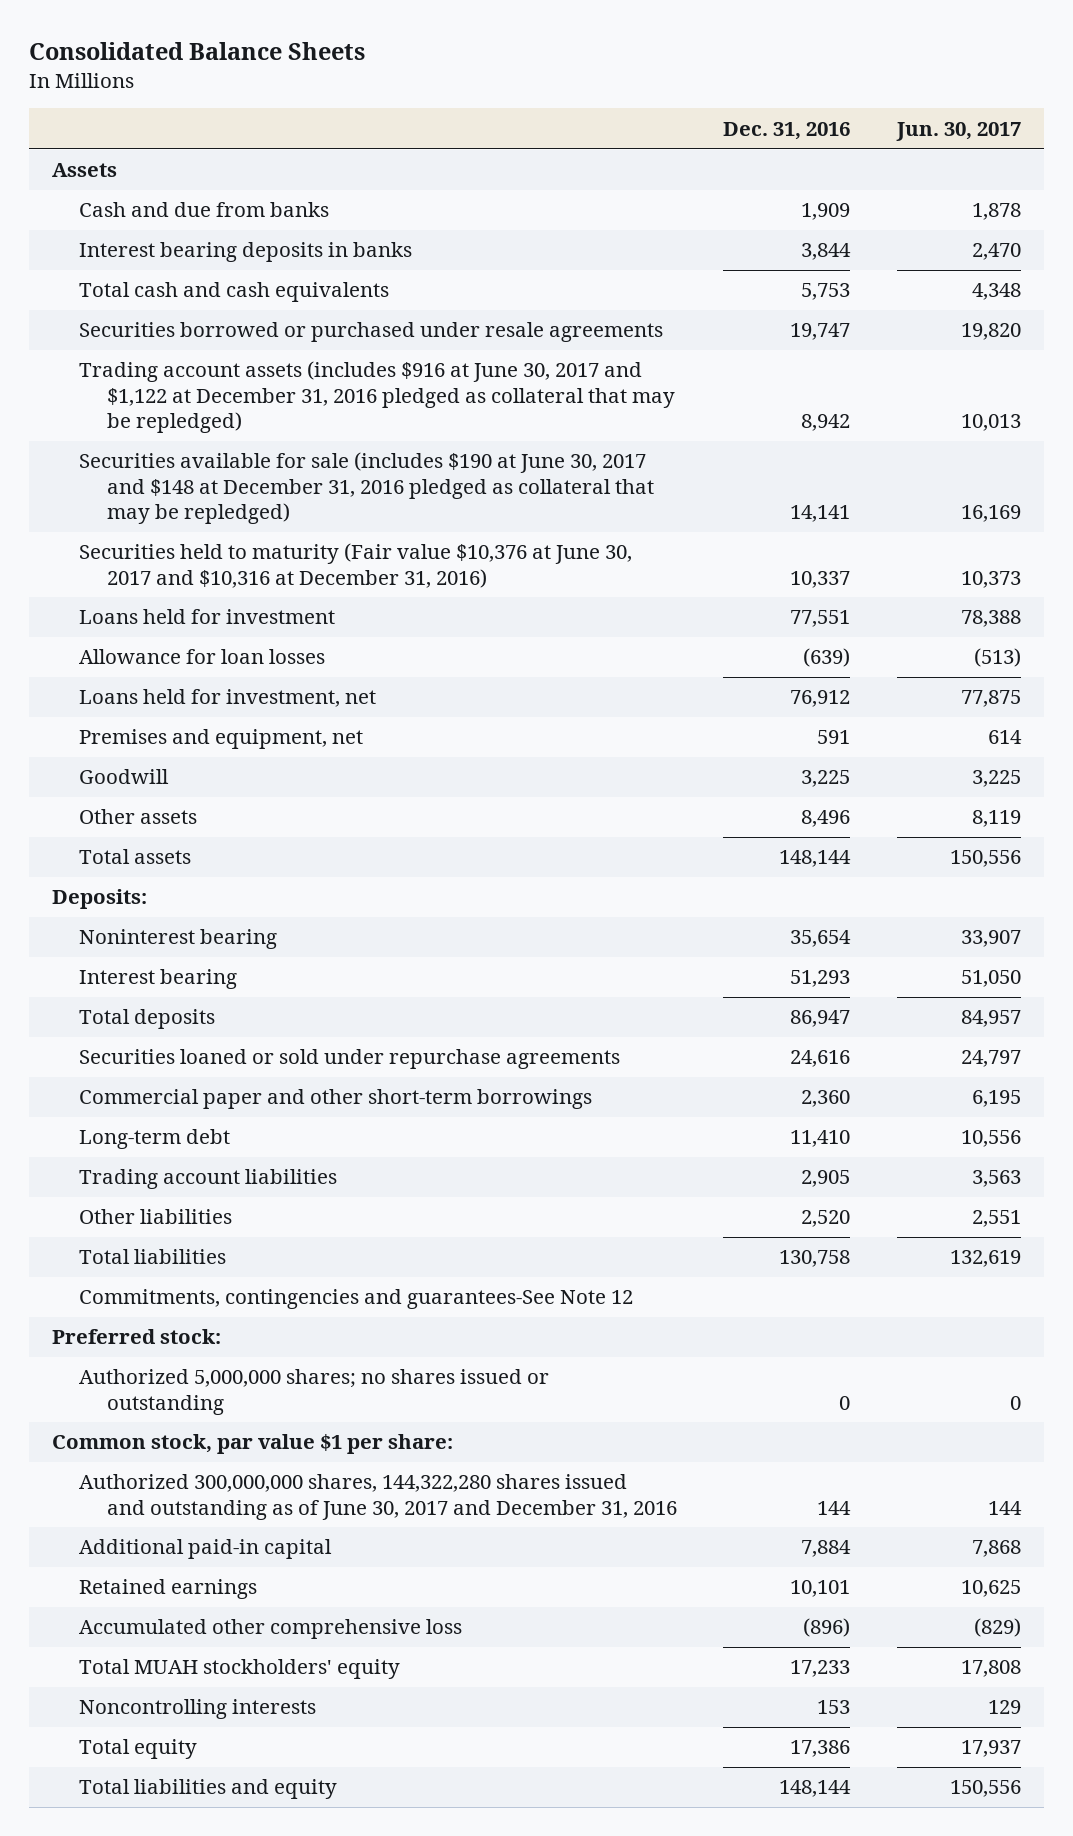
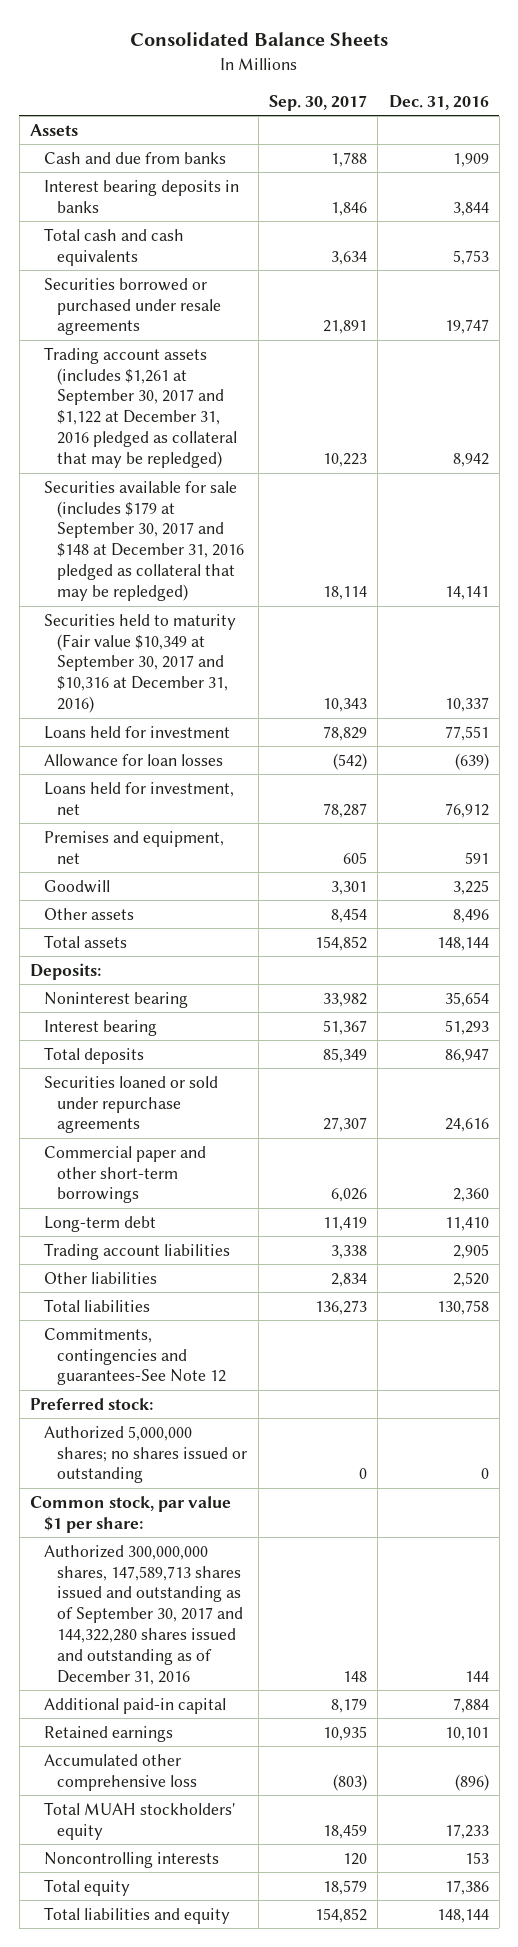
[896,121,1022,141] Jun. 30, 2017 -> none
none -> [268,94,367,111] Sep. 30, 2017
[79,361,675,434] Trading account assets (includes $916 at June 30, 2017 and $1,122 at December 31, 2016 pledged as collateral that may be repledged) -> [43,346,238,469] Trading account assets (includes $1,261 at September 30, 2017 and $1,122 at December 31, 2016 pledged as collateral that may be repledged)
[79,452,654,525] Securities available for sale (includes $190 at June 30, 2017 and $148 at December 31, 2016 pledged as collateral that may be repledged) -> [43,480,245,602] Securities available for sale (includes $179 at September 30, 2017 and $148 at December 31, 2016 pledged as collateral that may be repledged)
[79,543,633,588] Securities held to maturity (Fair value $10,376 at June 30, 2017 and $10,316 at December 31, 2016) -> [43,613,236,714] Securities held to maturity (Fair value $10,349 at September 30, 2017 and $10,316 at December 31, 2016)
[79,1474,677,1520] Authorized 300,000,000 shares, 144,322,280 shares issued and outstanding as of June 30, 2017 and December 31, 2016 -> [43,1544,244,1686] Authorized 300,000,000 shares, 147,589,713 shares issued and outstanding as of September 30, 2017 and 144,322,280 shares issued and outstanding as of December 31, 2016

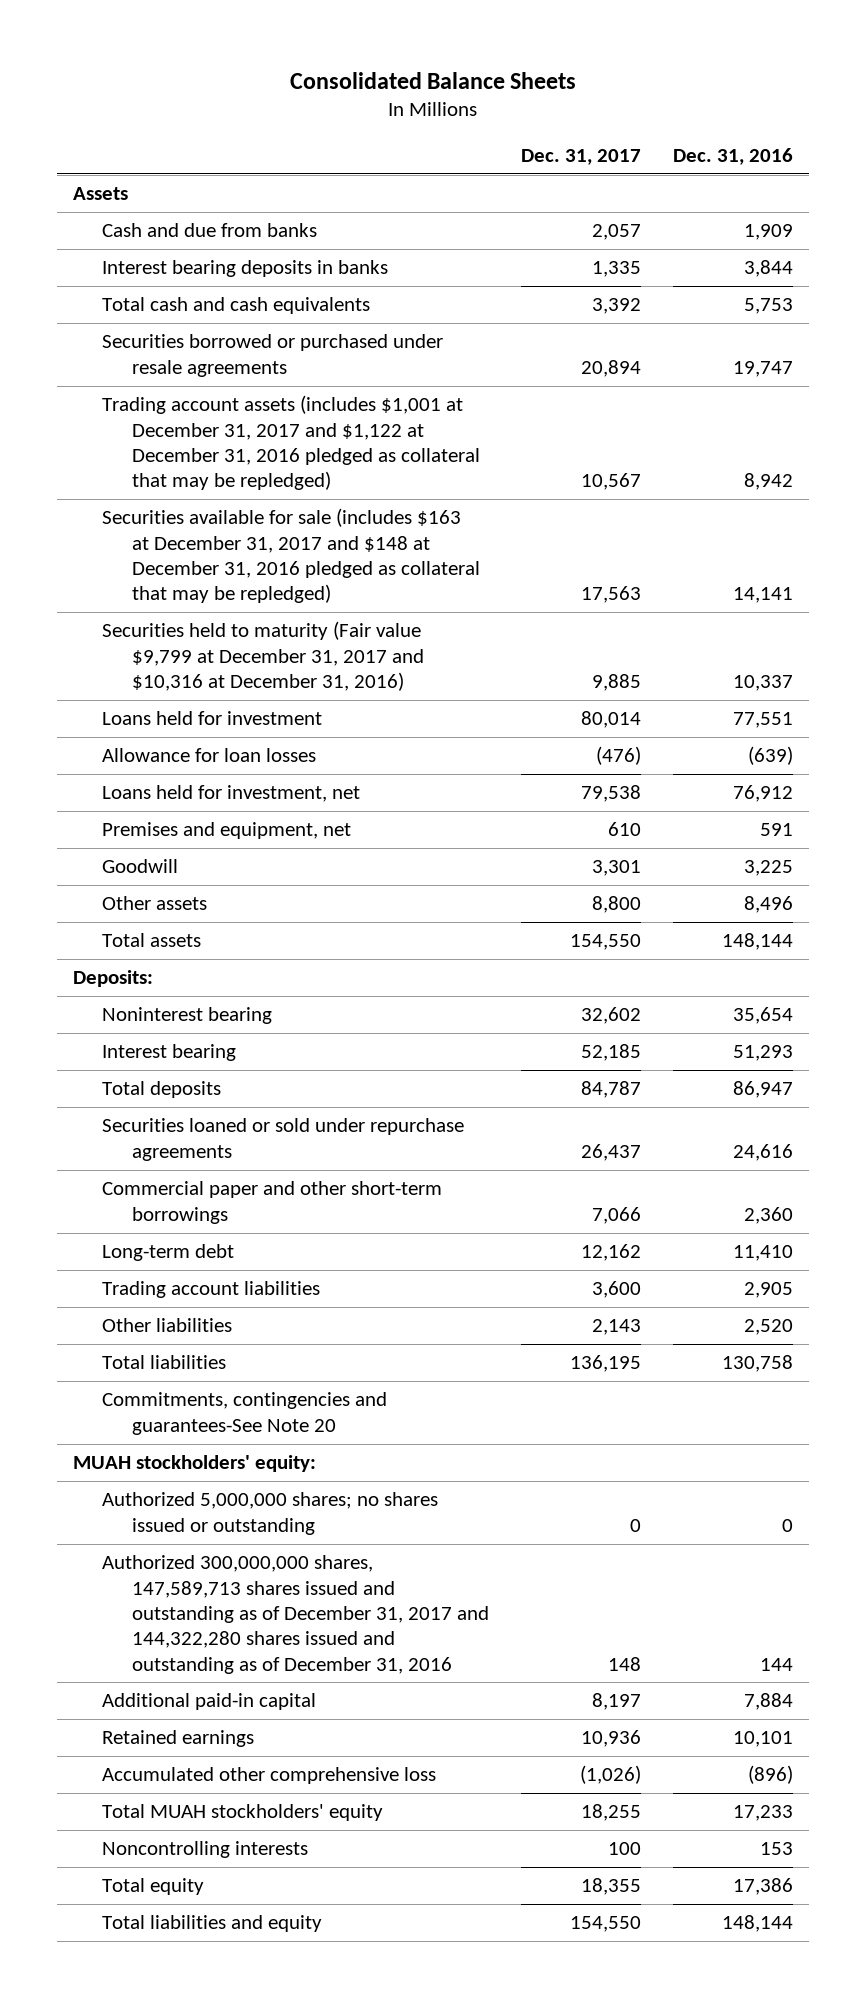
[268,94,367,111] Sep. 30, 2017 -> none
none -> [520,148,641,165] Dec. 31, 2017
[43,346,238,469] Trading account assets (includes $1,261 at September 30, 2017 and $1,122 at December 31, 2016 pledged as collateral that may be repledged) -> [102,395,480,491] Trading account assets (includes $1,001 at December 31, 2017 and $1,122 at December 31, 2016 pledged as collateral that may be repledged)
[43,480,245,602] Securities available for sale (includes $179 at September 30, 2017 and $148 at December 31, 2016 pledged as collateral that may be repledged) -> [102,508,480,604] Securities available for sale (includes $163 at December 31, 2017 and $148 at December 31, 2016 pledged as collateral that may be repledged)
[43,613,236,714] Securities held to maturity (Fair value $10,349 at September 30, 2017 and $10,316 at December 31, 2016) -> [102,621,424,691] Securities held to maturity (Fair value $9,799 at December 31, 2017 and $10,316 at December 31, 2016)
[29,1397,153,1410] Preferred stock: -> none
[43,1327,227,1386] Commitments, contingencies and guarantees-See Note 12 -> [102,1392,388,1435] Commitments, contingencies and guarantees-See Note 20
none -> [72,1455,316,1473] MUAH stockholders' equity:
[29,1495,231,1533] Common stock, par value $1 per share: -> none
[43,1544,244,1686] Authorized 300,000,000 shares, 147,589,713 shares issued and outstanding as of September 30, 2017 and 144,322,280 shares issued and outstanding as of December 31, 2016 -> [102,1555,489,1674] Authorized 300,000,000 shares, 147,589,713 shares issued and outstanding as of December 31, 2017 and 144,322,280 shares issued and outstanding as of December 31, 2016

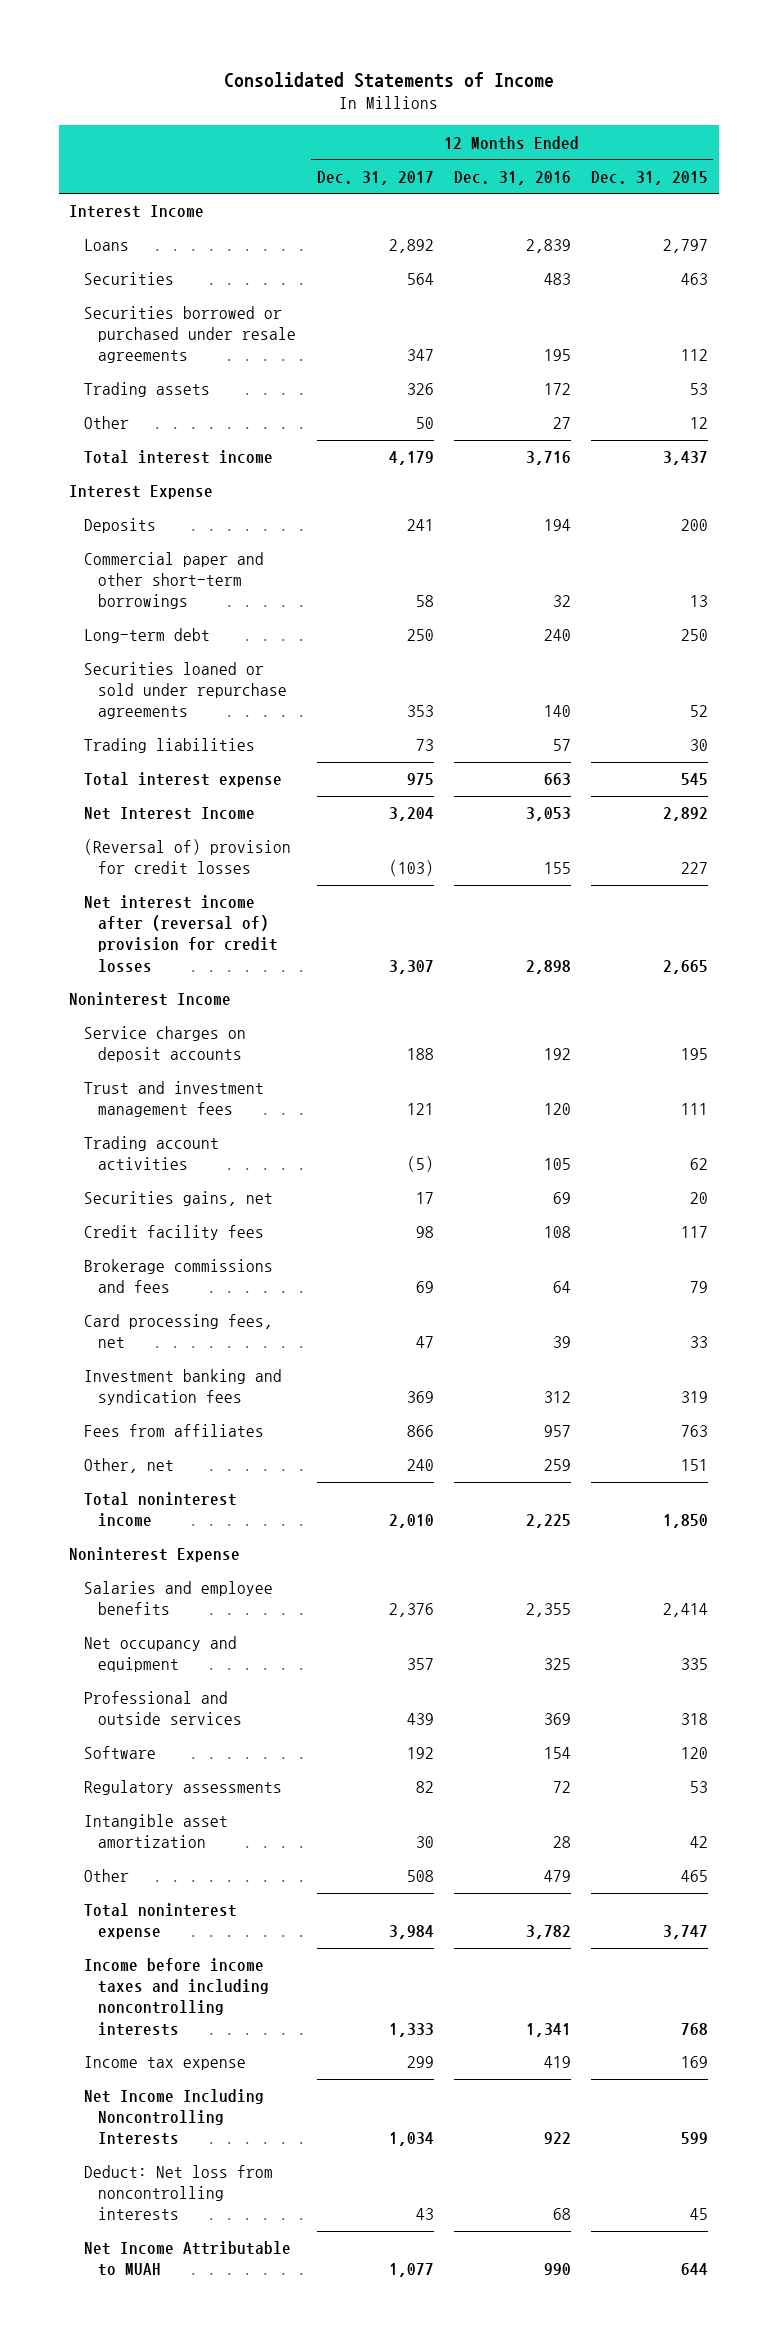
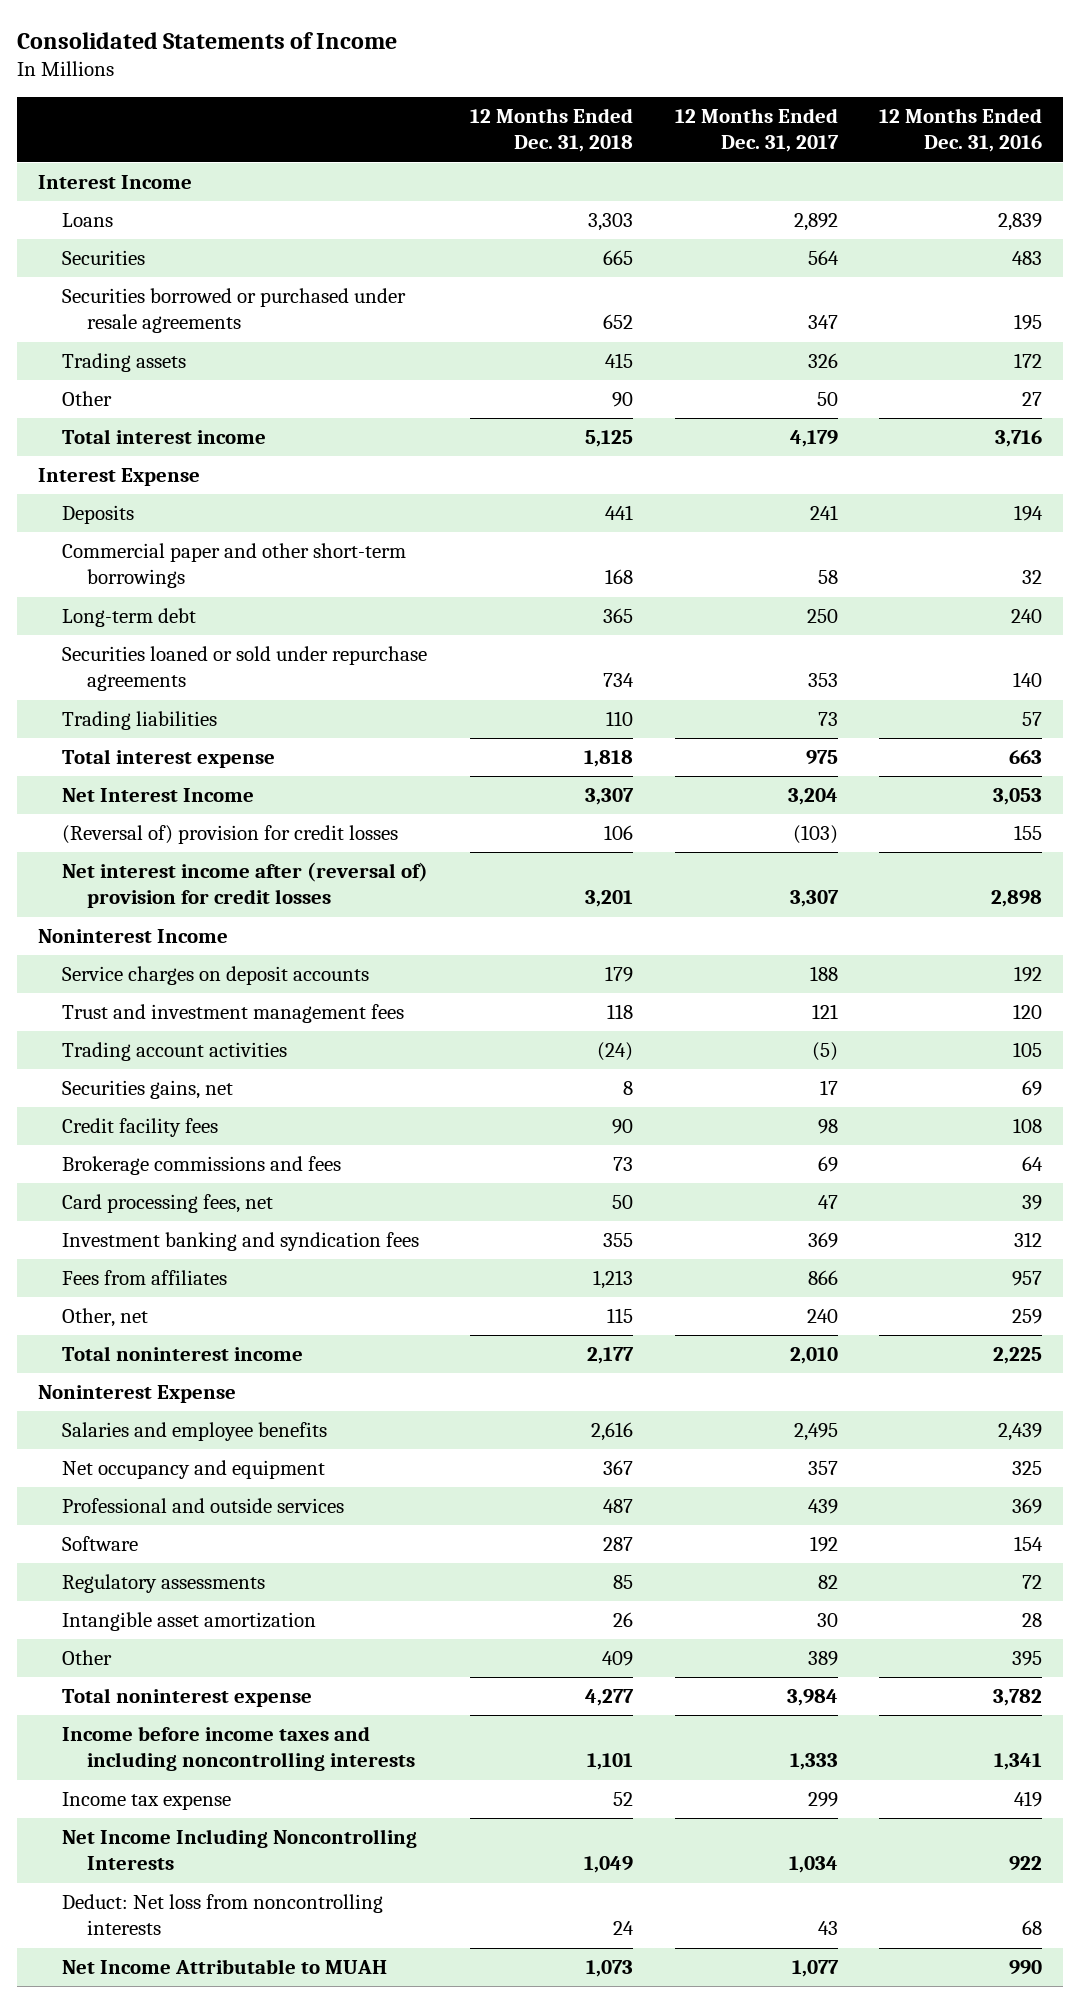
[591,170,709,185] Dec. 31, 2015 -> none
none -> [469,108,633,153] 12 Months Ended Dec. 31, 2018
[388,1603,434,1618] 2,376 -> [793,1423,838,1442] 2,495
[525,1603,571,1618] 2,355 -> [998,1423,1043,1442] 2,439
[406,1870,434,1883] 508 -> [807,1651,838,1667] 389
[543,1870,571,1883] 479 -> [1012,1651,1043,1667] 395

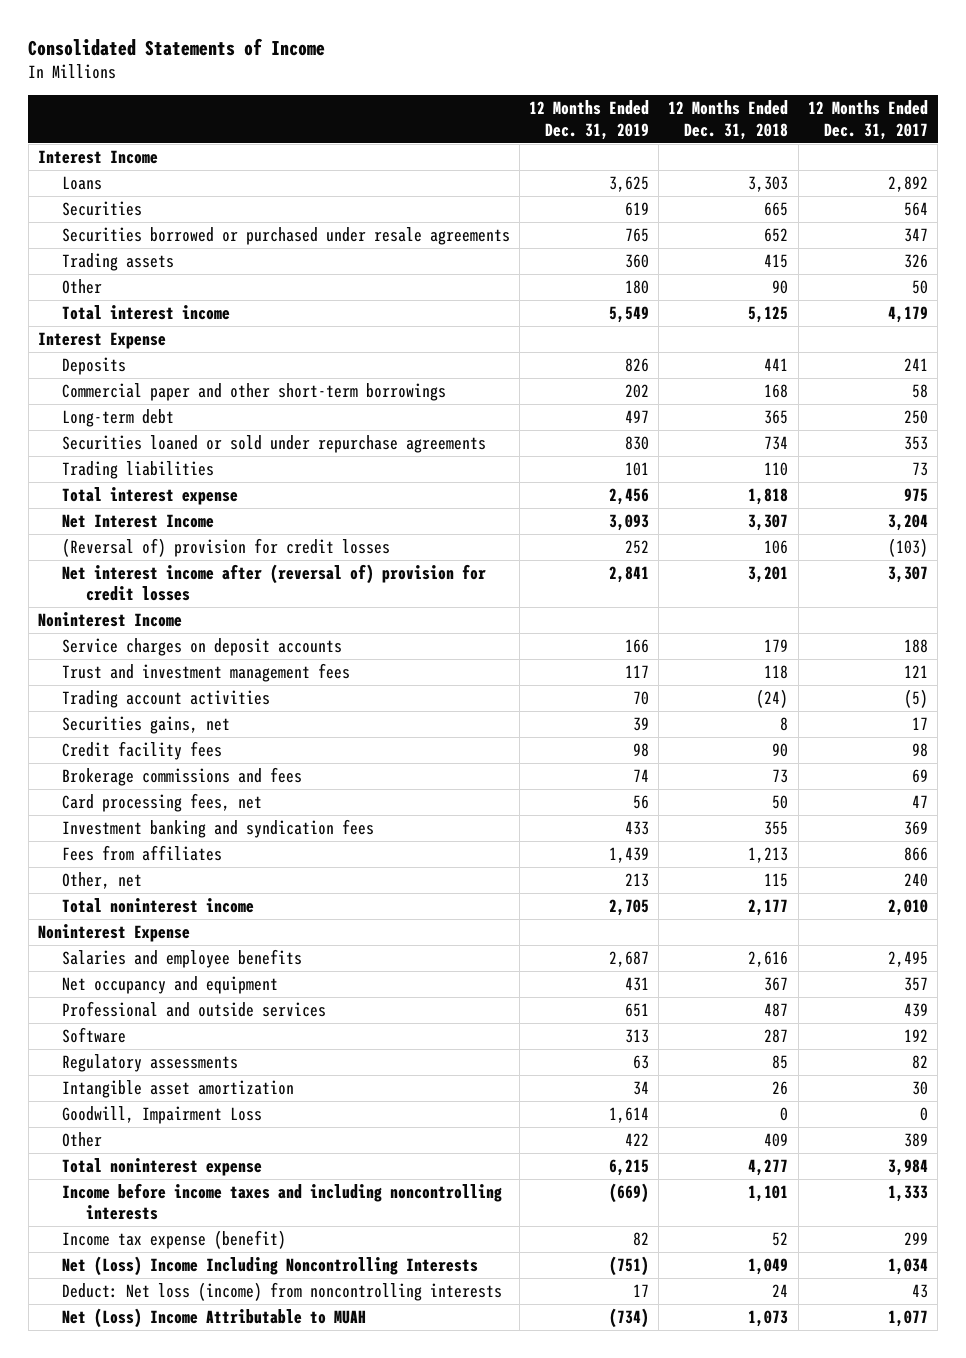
[879,108,1043,153] 12 Months Ended Dec. 31, 2016 -> none
none -> [529,100,650,140] 12 Months Ended Dec. 31, 2019
none -> [61,1106,262,1125] Goodwill, Impairment Loss
[62,1792,232,1811] Income tax expense -> [61,1230,286,1250] Income tax expense (benefit)
[62,1829,418,1871] Net Income Including Noncontrolling Interests -> [61,1256,478,1277] Net (Loss) Income Including Noncontrolling Interests
[62,1894,384,1936] Deduct: Net loss from noncontrolling interests -> [61,1282,502,1302] Deduct: Net loss (income) from noncontrolling interests
[62,1959,388,1975] Net Income Attributable to MUAH -> [61,1308,366,1329] Net (Loss) Income Attributable to MUAH

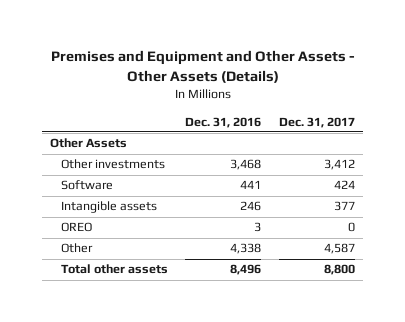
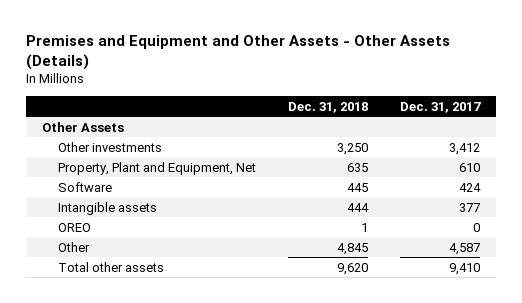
[185,116,262,128] Dec. 31, 2016 -> none
none -> [288,101,369,113] Dec. 31, 2018
none -> [57,161,256,175] Property, Plant and Equipment, Net
[323,264,355,276] 8,800 -> [449,262,481,275] 9,410

